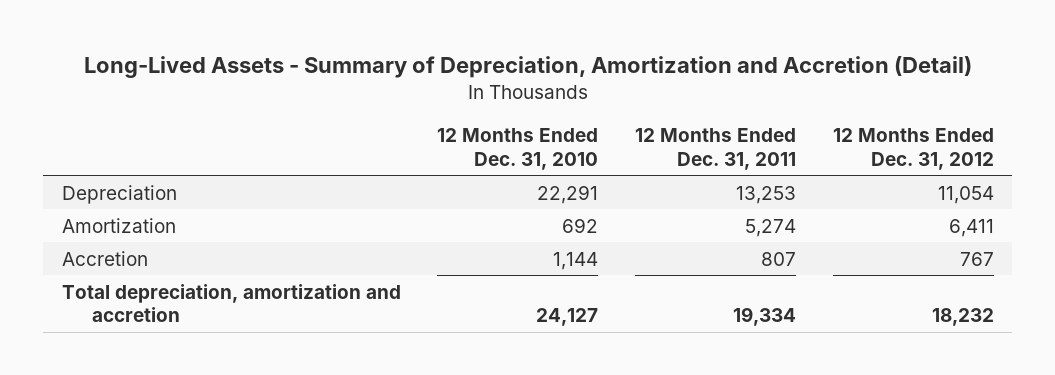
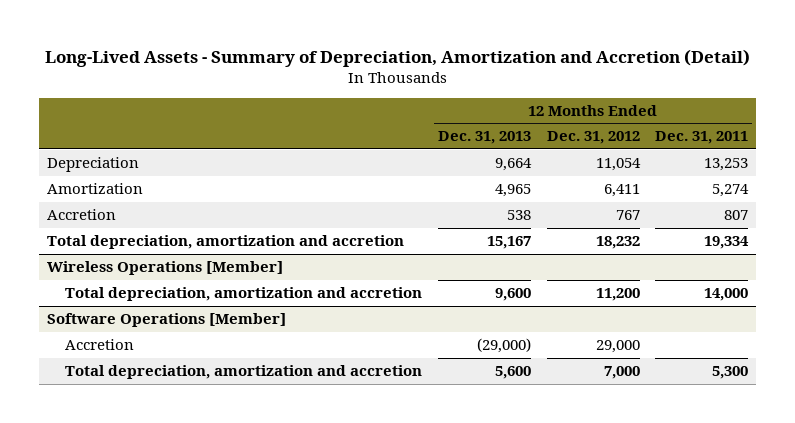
[437,128,599,170] 12 Months Ended Dec. 31, 2010 -> none
none -> [437,131,531,145] Dec. 31, 2013
none -> [47,261,284,276] Wireless Operations [Member]
none -> [65,287,423,302] Total depreciation, amortization and accretion
none -> [47,313,287,328] Software Operations [Member]
none -> [65,339,135,351] Accretion
none -> [65,365,423,380] Total depreciation, amortization and accretion

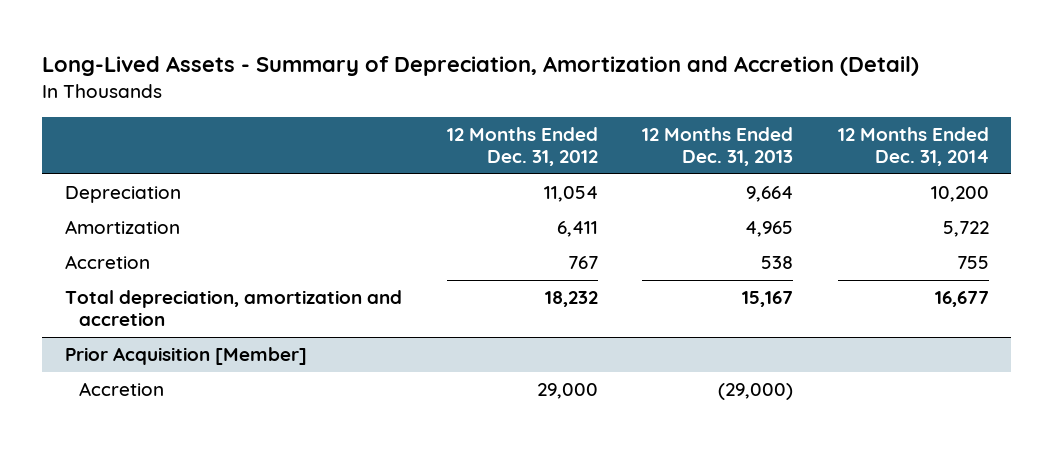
[655,131,749,145] Dec. 31, 2011 -> none
none -> [837,127,989,167] 12 Months Ended Dec. 31, 2014
[47,261,284,276] Wireless Operations [Member] -> none
[65,287,423,302] Total depreciation, amortization and accretion -> none
[47,313,287,328] Software Operations [Member] -> none
none -> [64,347,307,366] Prior Acquisition [Member]
[65,365,423,380] Total depreciation, amortization and accretion -> none

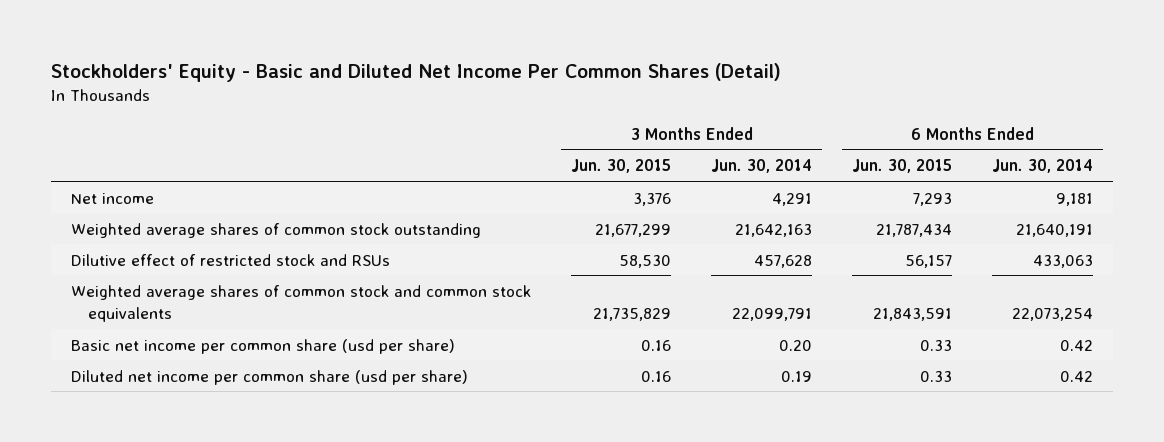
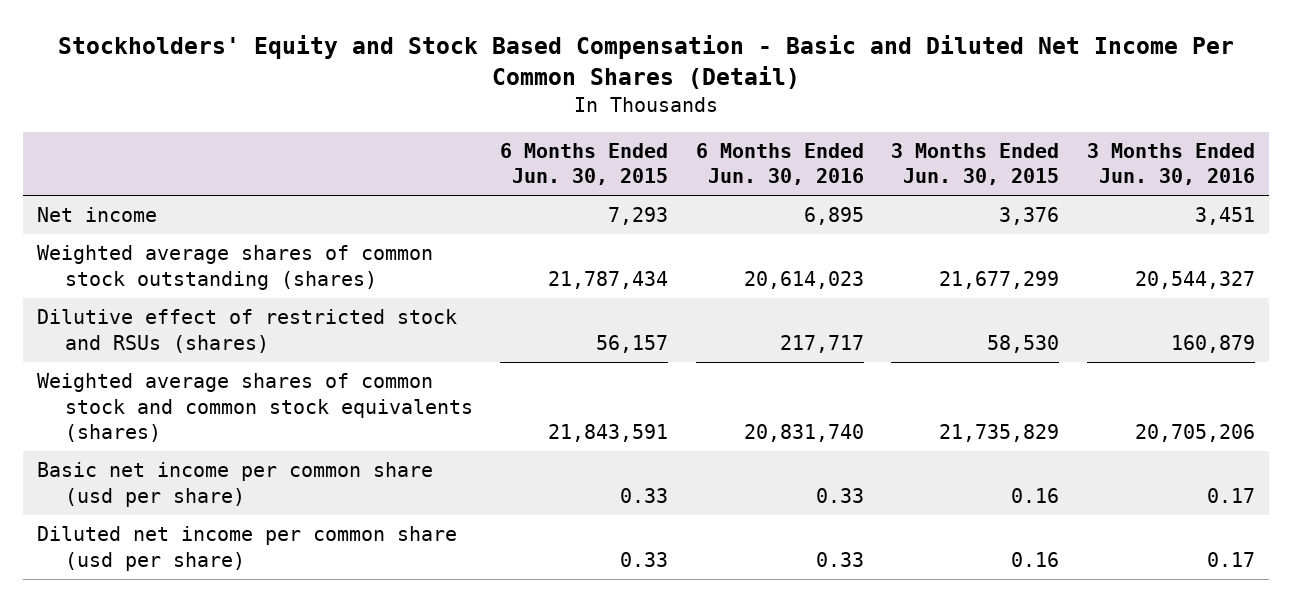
[51,62,782,82] Stockholders' Equity - Basic and Diluted Net Income Per Common Shares (Detail) -> [57,34,1234,89] Stockholders' Equity and Stock Based Compensation - Basic and Diluted Net Income Per Common Shares (Detail)
[711,159,813,174] Jun. 30, 2014 -> none
[992,159,1094,174] Jun. 30, 2014 -> none
none -> [695,142,864,186] 6 Months Ended Jun. 30, 2016
none -> [1086,142,1255,186] 3 Months Ended Jun. 30, 2016
[71,222,482,238] Weighted average shares of common stock outstanding -> [36,245,433,290] Weighted average shares of common stock outstanding (shares)
[71,253,391,266] Dilutive effect of restricted stock and RSUs -> [36,309,457,353] Dilutive effect of restricted stock and RSUs (shares)
[71,284,532,322] Weighted average shares of common stock and common stock equivalents -> [36,373,473,443] Weighted average shares of common stock and common stock equivalents (shares)

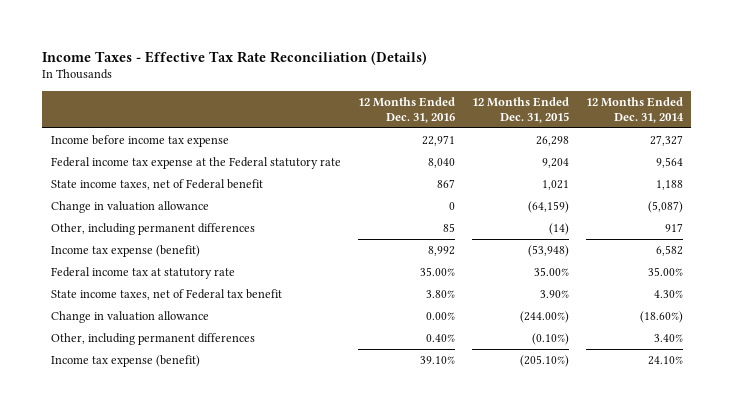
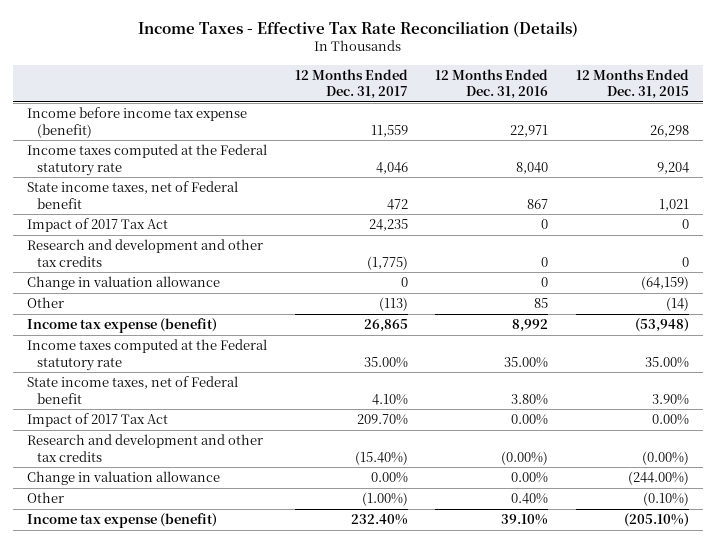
[585,97,684,123] 12 Months Ended Dec. 31, 2014 -> none
none -> [294,68,408,100] 12 Months Ended Dec. 31, 2017
[50,135,229,148] Income before income tax expense -> [26,107,247,138] Income before income tax expense (benefit)
[50,157,341,170] Federal income tax expense at the Federal statutory rate -> [26,144,267,176] Income taxes computed at the Federal statutory rate
none -> [26,218,168,233] Impact of 2017 Tax Act
none -> [26,239,263,267] Research and development and other tax credits
[50,223,255,236] Other, including permanent differences -> [26,297,64,309] Other
[50,267,235,280] Federal income tax at statutory rate -> [26,339,267,371] Income taxes computed at the Federal statutory rate
[50,289,282,301] State income taxes, net of Federal tax benefit -> [26,376,238,404] State income taxes, net of Federal benefit
none -> [26,413,168,428] Impact of 2017 Tax Act
none -> [26,434,263,462] Research and development and other tax credits
[50,333,255,346] Other, including permanent differences -> [26,492,64,504] Other

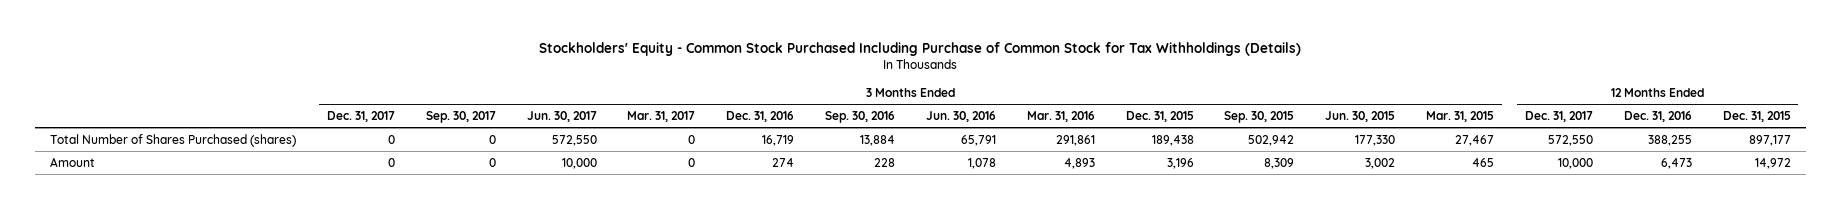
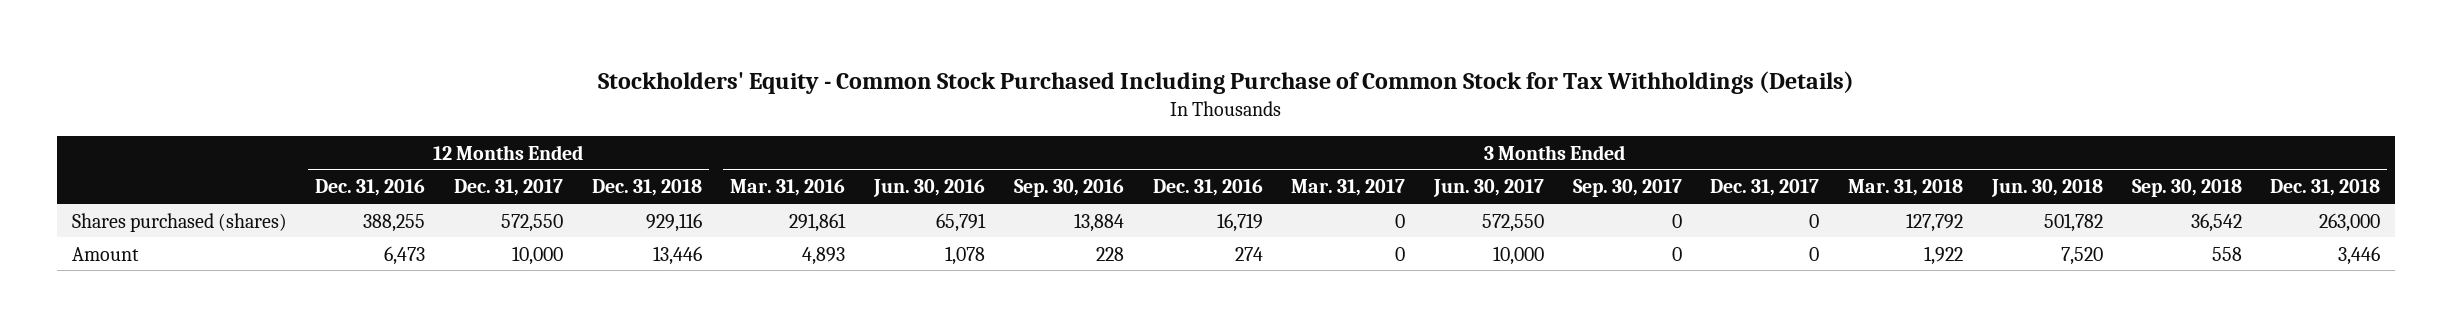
[1125,110,1194,122] Dec. 31, 2015 -> none
[1224,110,1295,123] Sep. 30, 2015 -> none
[1325,110,1396,122] Jun. 30, 2015 -> none
[1426,110,1495,122] Mar. 31, 2015 -> none
[1722,110,1791,122] Dec. 31, 2015 -> none
none -> [591,179,702,197] Dec. 31, 2018
none -> [1848,179,1964,197] Mar. 31, 2018
none -> [1990,179,2103,198] Jun. 30, 2018
none -> [2131,179,2242,198] Sep. 30, 2018
none -> [2270,179,2381,197] Dec. 31, 2018
[50,133,297,147] Total Number of Shares Purchased (shares) -> [71,212,287,232] Shares purchased (shares)

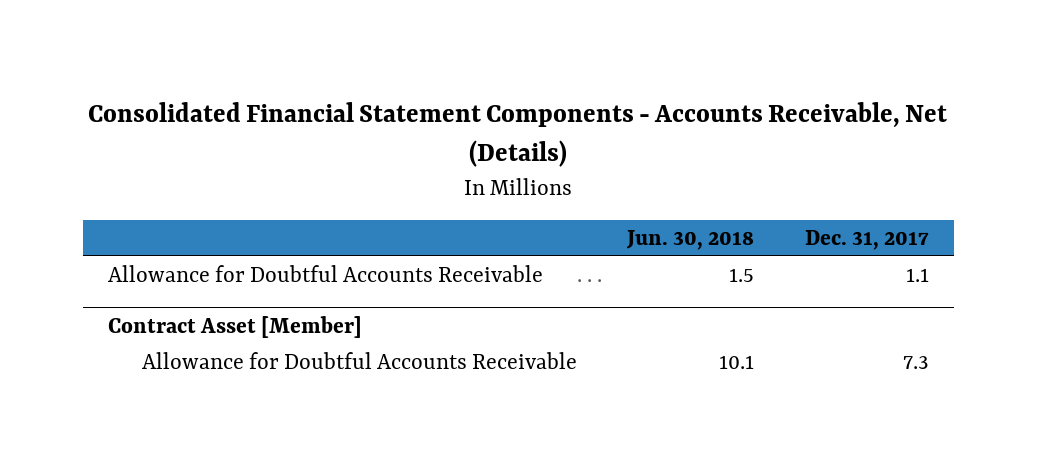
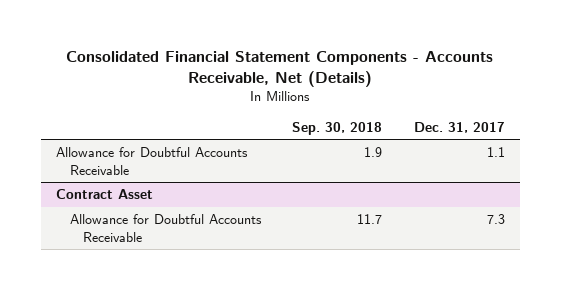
[626,229,755,250] Jun. 30, 2018 -> none
none -> [292,121,383,135] Sep. 30, 2018
[108,315,363,338] Contract Asset [Member] -> [56,189,154,200] Contract Asset

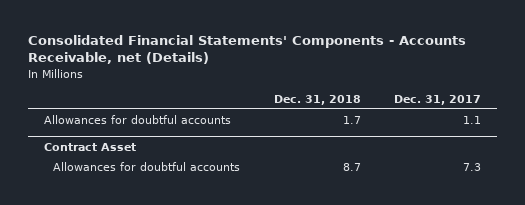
[66,50,494,87] Consolidated Financial Statement Components - Accounts Receivable, Net (Details) -> [27,35,466,65] Consolidated Financial Statements' Components - Accounts Receivable, net (Details)
[292,121,383,135] Sep. 30, 2018 -> none
none -> [273,94,361,105] Dec. 31, 2018
[56,147,249,175] Allowance for Doubtful Accounts Receivable -> [44,115,232,125] Allowances for doubtful accounts
[69,214,262,242] Allowance for Doubtful Accounts Receivable -> [53,162,241,172] Allowances for doubtful accounts

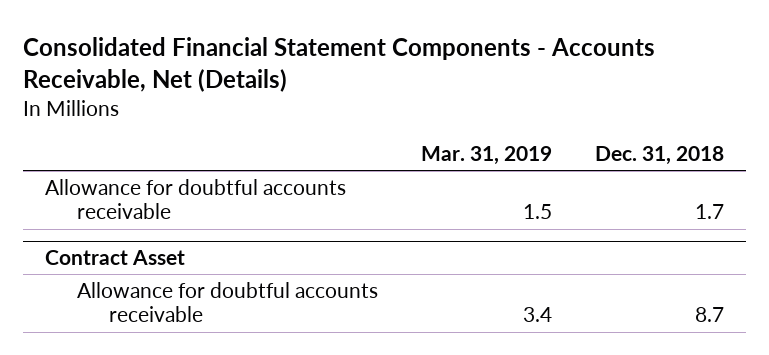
[27,35,466,65] Consolidated Financial Statements' Components - Accounts Receivable, net (Details) -> [23,36,656,92] Consolidated Financial Statement Components - Accounts Receivable, Net (Details)
[393,94,481,105] Dec. 31, 2017 -> none
none -> [420,146,552,166] Mar. 31, 2019
[44,115,232,125] Allowances for doubtful accounts -> [44,179,346,220] Allowance for doubtful accounts receivable
[53,162,241,172] Allowances for doubtful accounts -> [76,282,378,323] Allowance for doubtful accounts receivable

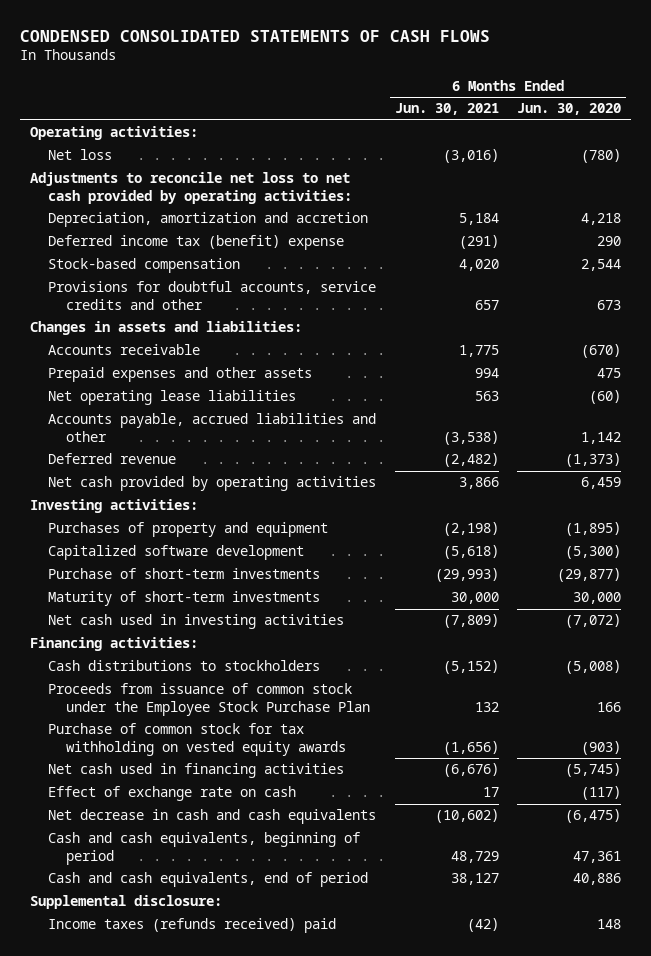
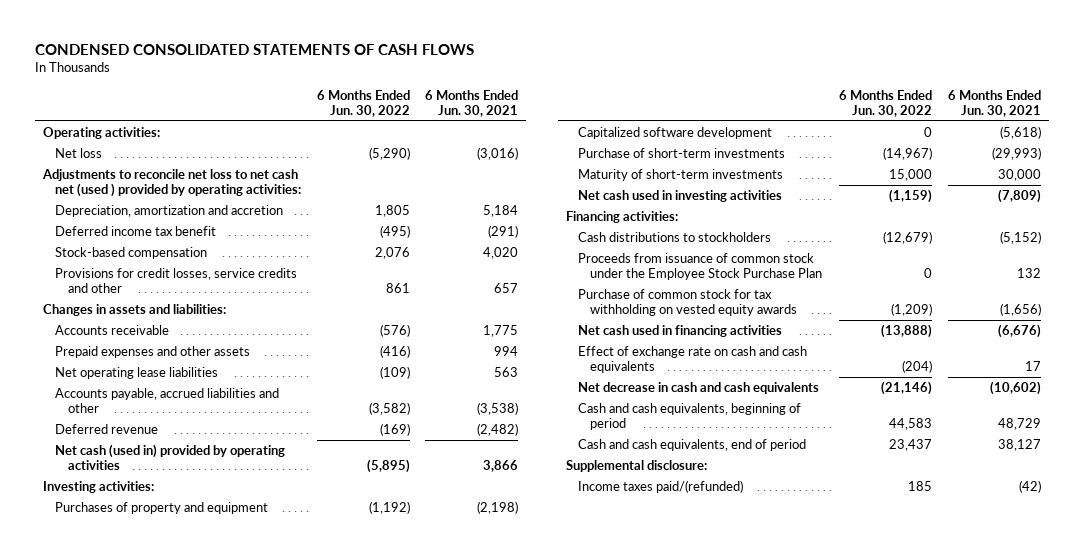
[517,103,622,116] Jun. 30, 2020 -> none
none -> [316,89,410,117] 6 Months Ended Jun. 30, 2022
[29,172,352,204] Adjustments to reconcile net loss to net cash provided by operating activities: -> [41,169,302,198] Adjustments to reconcile net loss to net cash net (used ) provided by operating activities:
[47,235,344,251] Deferred income tax (benefit) expense -> [55,226,217,237] Deferred income tax benefit
[47,281,376,310] Provisions for doubtful accounts, service credits and other -> [55,268,298,294] Provisions for credit losses, service credits and other
[47,476,376,492] Net cash provided by operating activities -> [55,444,286,471] Net cash (used in) provided by operating activities
[47,786,296,802] Effect of exchange rate on cash -> [577,346,807,374] Effect of exchange rate on cash and cash equivalents
[47,918,336,934] Income taxes (refunds received) paid -> [577,480,743,494] Income taxes paid/(refunded)

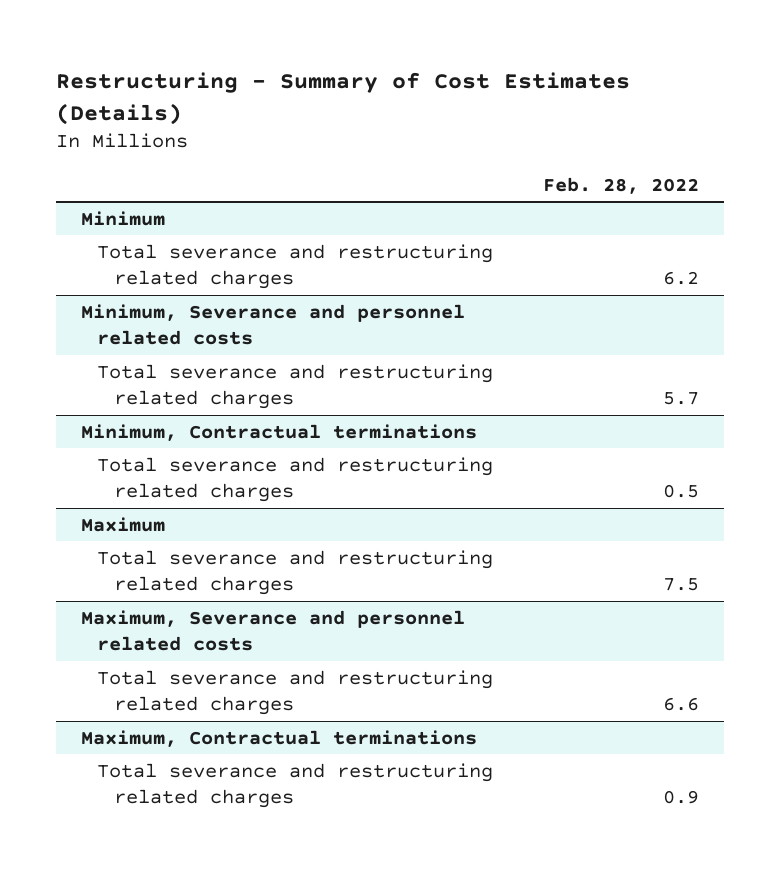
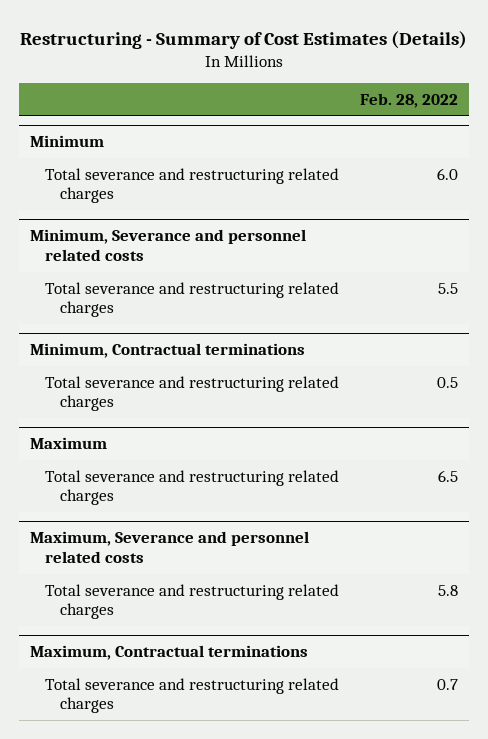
[662,271,699,286] 6.2 -> [437,167,459,180] 6.0
[662,392,699,406] 5.7 -> [438,282,459,294] 5.5
[662,578,699,592] 7.5 -> [438,469,459,482] 6.5
[662,697,699,712] 6.6 -> [438,584,459,596] 5.8
[662,790,699,805] 0.9 -> [437,678,459,690] 0.7

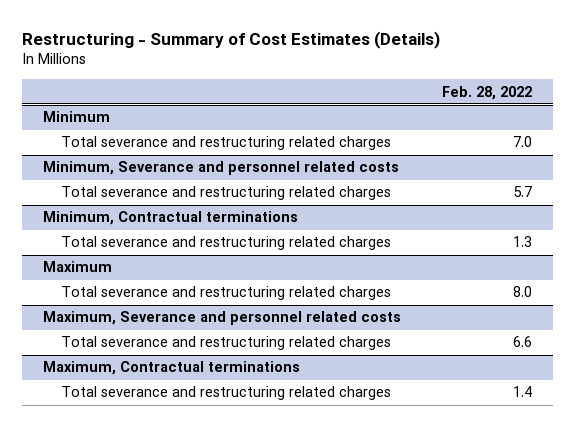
[437,167,459,180] 6.0 -> [513,136,533,148] 7.0
[438,282,459,294] 5.5 -> [513,186,533,198] 5.7
[437,376,459,388] 0.5 -> [513,236,533,248] 1.3
[438,469,459,482] 6.5 -> [513,286,533,298] 8.0
[438,584,459,596] 5.8 -> [513,336,533,348] 6.6
[437,678,459,690] 0.7 -> [513,386,533,398] 1.4

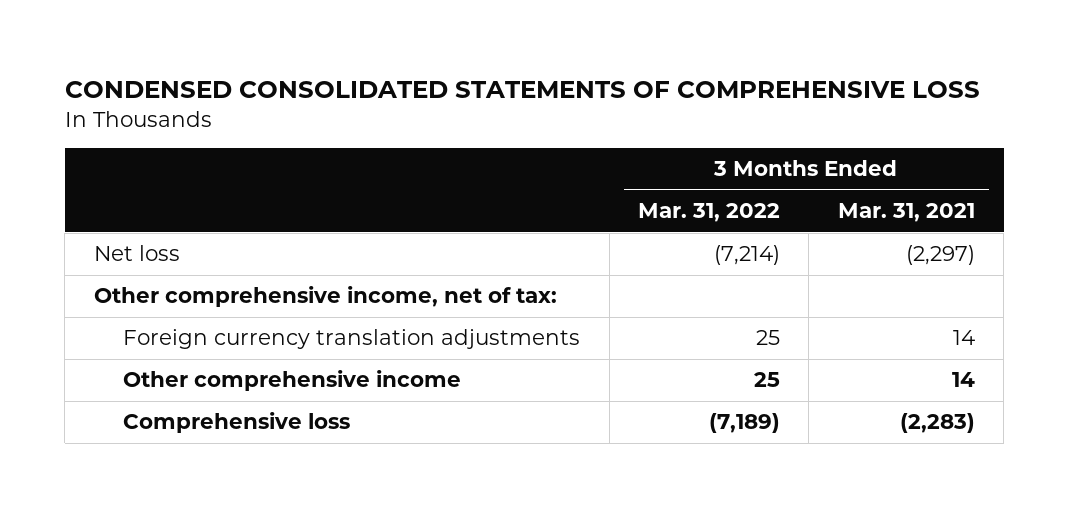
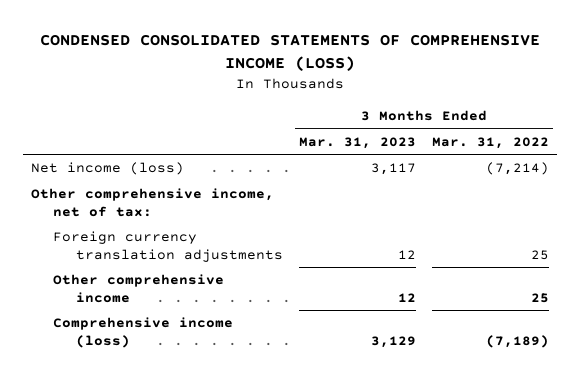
[64,80,980,98] CONDENSED CONSOLIDATED STATEMENTS OF COMPREHENSIVE LOSS -> [39,34,540,71] CONDENSED CONSOLIDATED STATEMENTS OF COMPREHENSIVE INCOME (LOSS)
[837,203,975,223] Mar. 31, 2021 -> none
none -> [298,136,416,149] Mar. 31, 2023
[93,245,180,262] Net loss -> [30,162,184,176] Net income (loss)
[123,412,351,434] Comprehensive loss -> [53,317,234,348] Comprehensive income (loss)

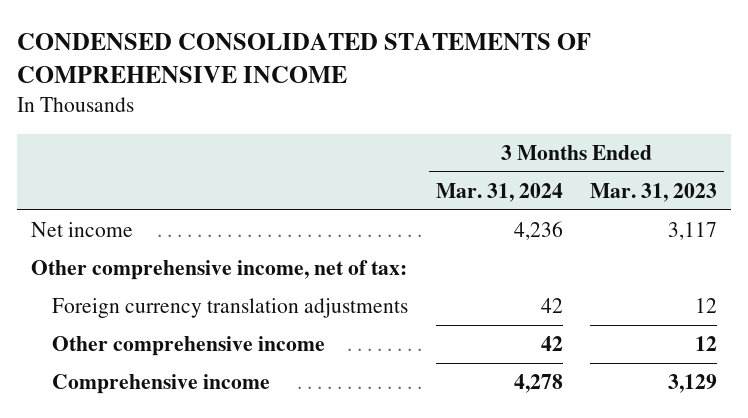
[39,34,540,71] CONDENSED CONSOLIDATED STATEMENTS OF COMPREHENSIVE INCOME (LOSS) -> [17,33,592,84] CONDENSED CONSOLIDATED STATEMENTS OF COMPREHENSIVE INCOME
[431,136,549,149] Mar. 31, 2022 -> none
none -> [435,182,563,202] Mar. 31, 2024
[30,162,184,176] Net income (loss) -> [30,222,133,238] Net income
[53,317,234,348] Comprehensive income (loss) -> [52,374,271,395] Comprehensive income

